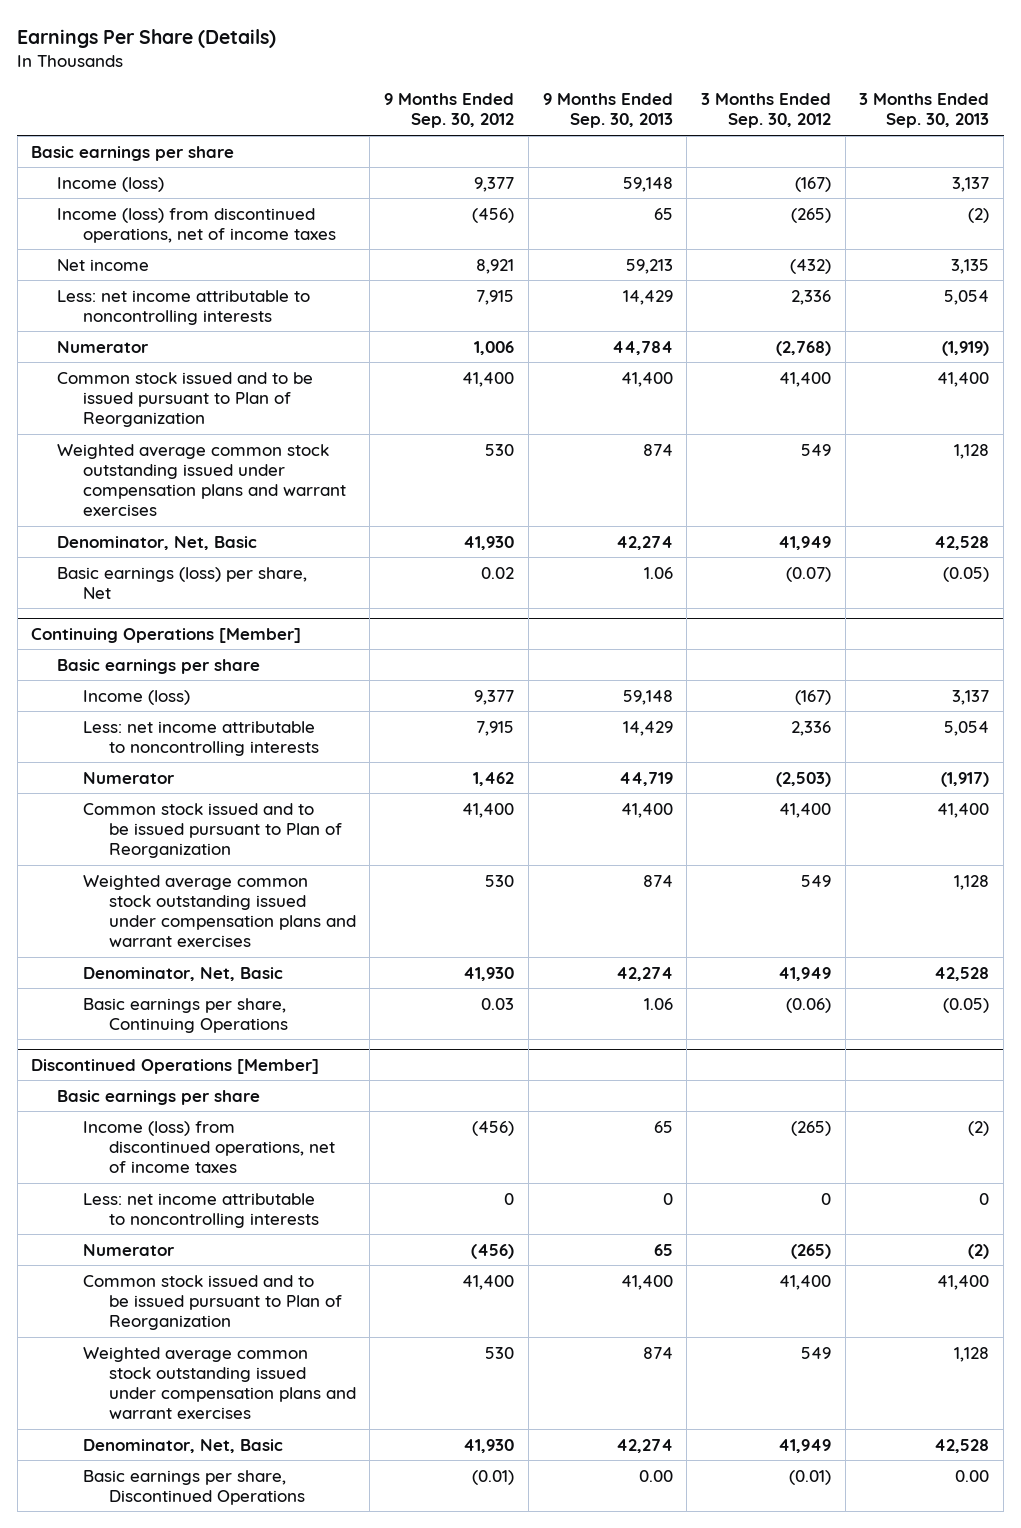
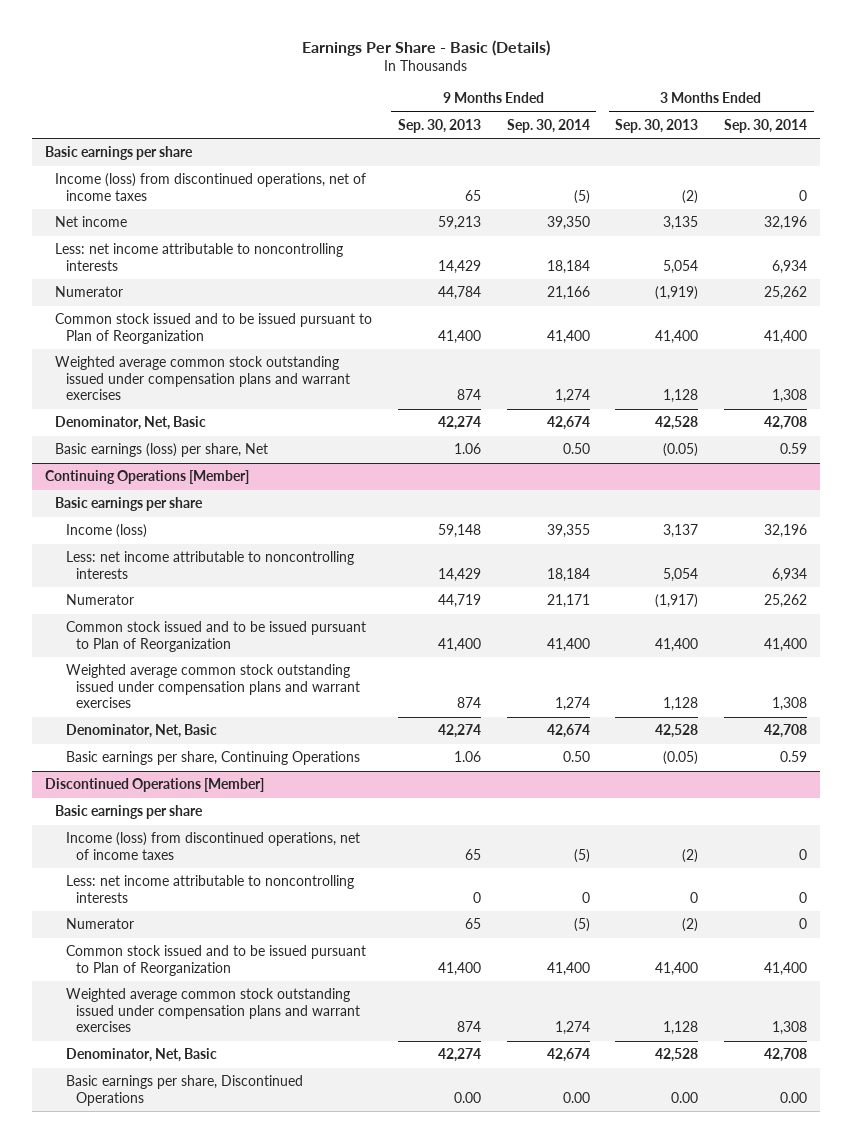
[17,28,277,48] Earnings Per Share (Details) -> [301,39,550,56] Earnings Per Share - Basic (Details)
[384,93,515,129] 9 Months Ended Sep. 30, 2012 -> none
[701,93,832,129] 3 Months Ended Sep. 30, 2012 -> none
none -> [506,118,590,133] Sep. 30, 2014
none -> [724,118,808,133] Sep. 30, 2014
[57,176,165,192] Income (loss) -> none

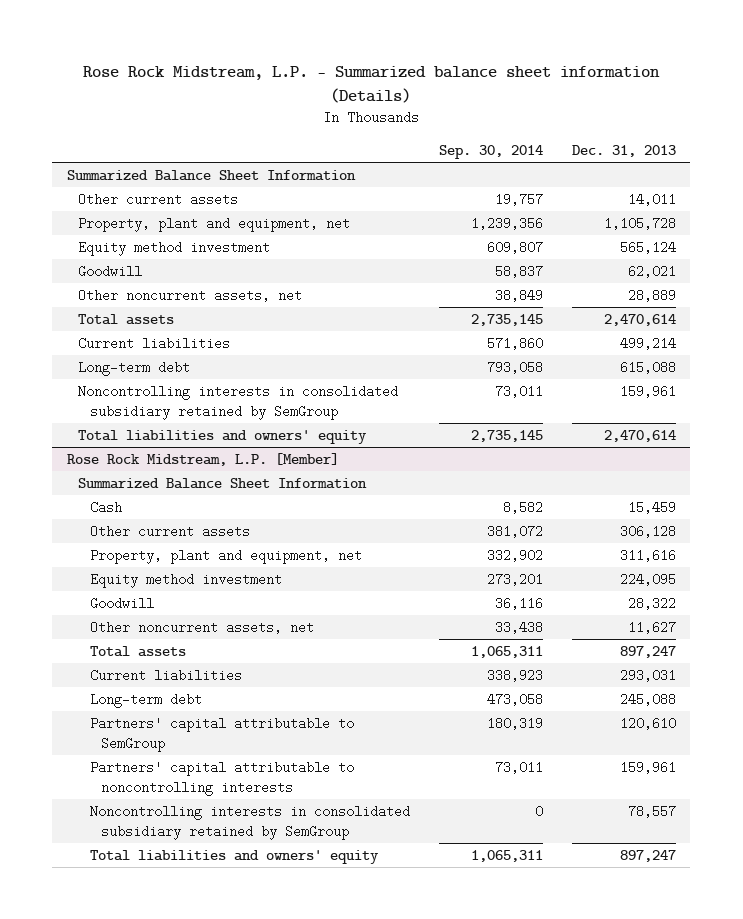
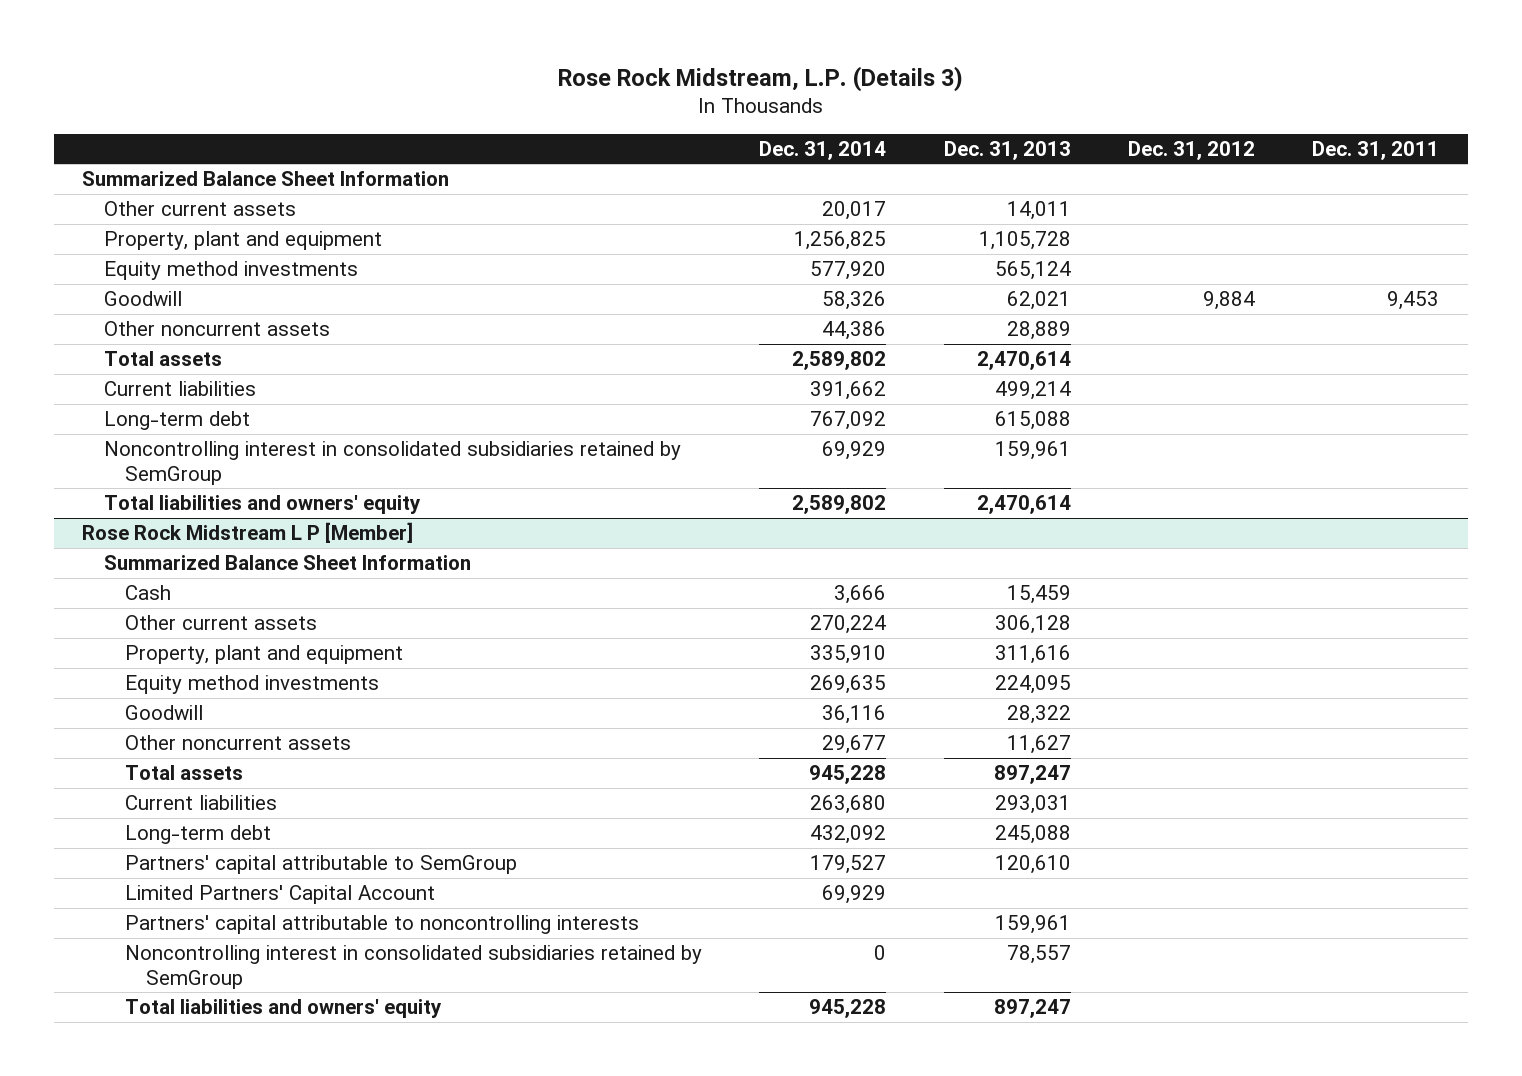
[83,65,661,103] Rose Rock Midstream, L.P. - Summarized balance sheet information (Details) -> [557,65,963,92] Rose Rock Midstream, L.P. (Details 3)
[438,144,543,159] Sep. 30, 2014 -> none
none -> [759,141,887,161] Dec. 31, 2014
none -> [1128,141,1256,161] Dec. 31, 2012
none -> [1312,141,1440,161] Dec. 31, 2011
[78,216,351,232] Property, plant and equipment, net -> [103,231,382,251] Property, plant and equipment
[78,240,271,256] Equity method investment -> [103,261,358,281] Equity method investments
[78,288,303,302] Other noncurrent assets, net -> [103,321,330,337] Other noncurrent assets
[78,384,399,420] Noncontrolling interests in consolidated subsidiary retained by SemGroup -> [103,441,681,485] Noncontrolling interest in consolidated subsidiaries retained by SemGroup
[66,452,339,466] Rose Rock Midstream, L.P. [Member] -> [82,522,414,544] Rose Rock Midstream L P [Member]
[89,548,362,564] Property, plant and equipment, net -> [125,645,404,665] Property, plant and equipment
[89,572,282,588] Equity method investment -> [125,675,380,695] Equity method investments
[89,620,314,634] Other noncurrent assets, net -> [125,735,352,751] Other noncurrent assets
none -> [125,885,436,905] Limited Partners' Capital Account
[89,804,410,840] Noncontrolling interests in consolidated subsidiary retained by SemGroup -> [125,945,703,989] Noncontrolling interest in consolidated subsidiaries retained by SemGroup

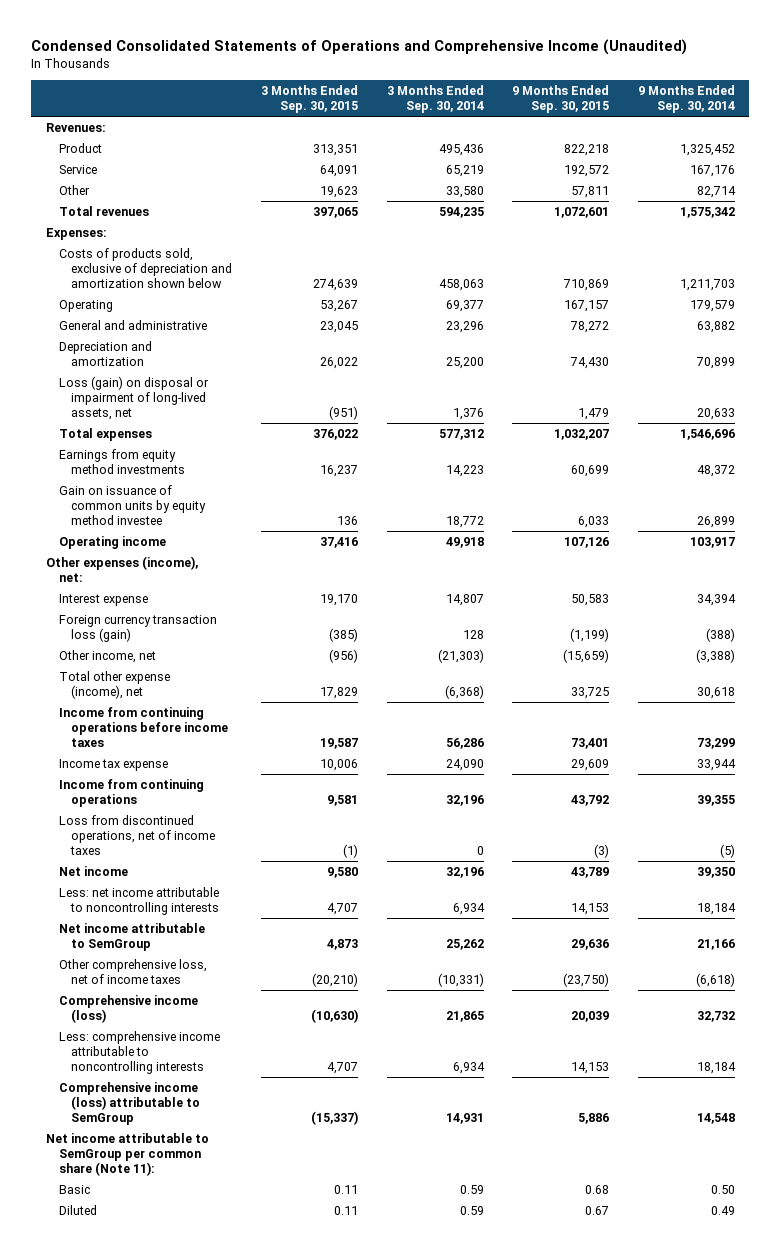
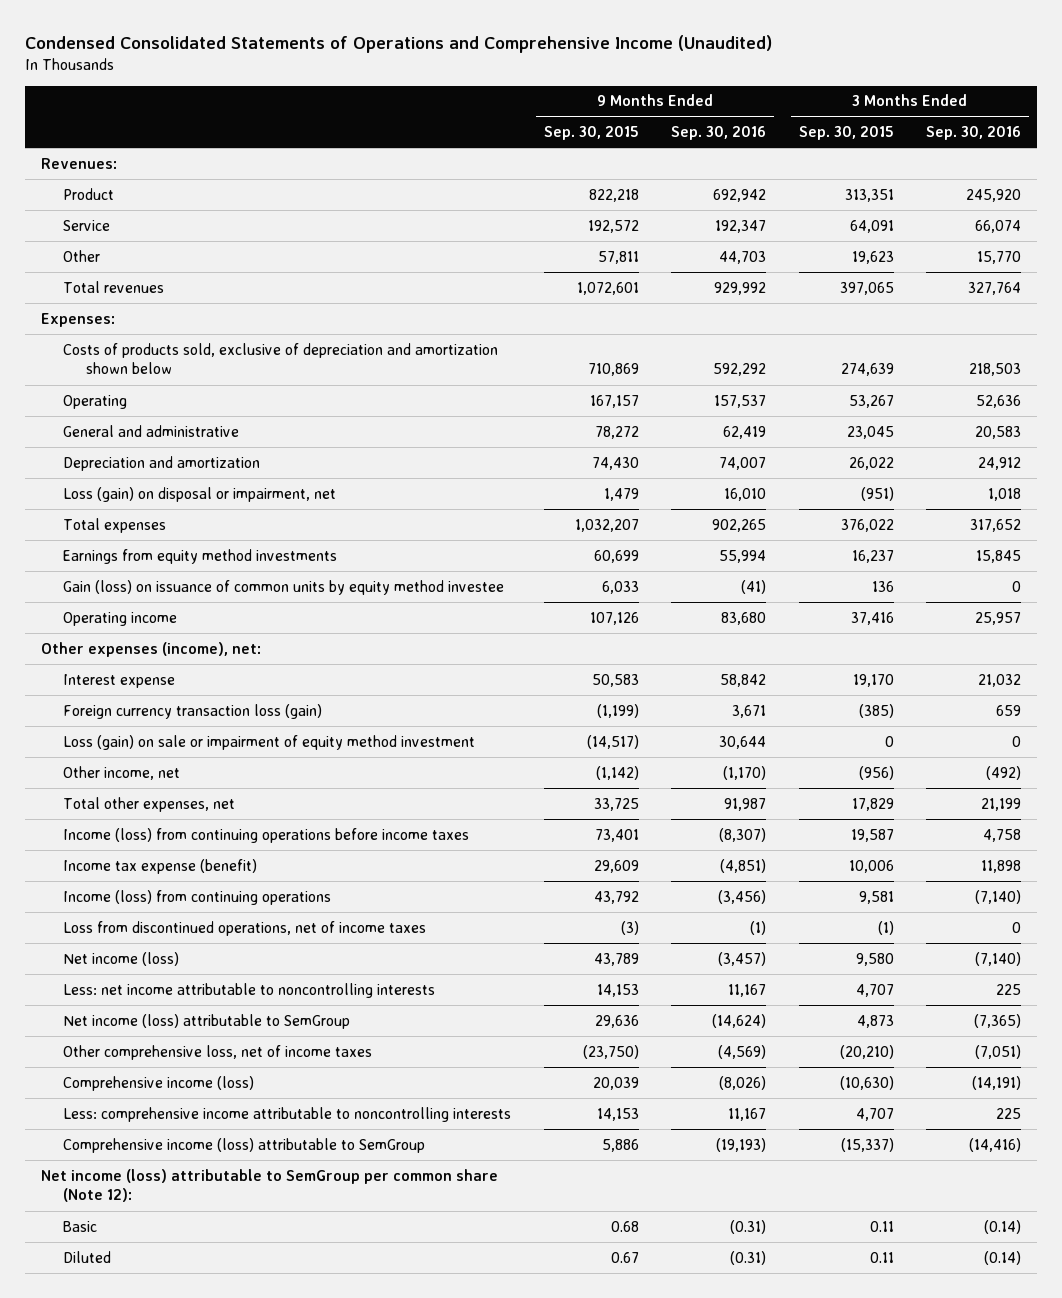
[386,85,484,114] 3 Months Ended Sep. 30, 2014 -> none
[637,85,735,114] 9 Months Ended Sep. 30, 2014 -> none
none -> [671,126,767,141] Sep. 30, 2016
none -> [925,126,1021,141] Sep. 30, 2016
[58,375,209,420] Loss (gain) on disposal or impairment of long-lived assets, net -> [63,486,337,502] Loss (gain) on disposal or impairment, net
[58,484,207,525] Gain on issuance of common units by equity method investee -> [63,579,505,595] Gain (loss) on issuance of common units by equity method investee
none -> [63,734,476,750] Loss (gain) on sale or impairment of equity method investment
[563,648,610,663] (15,659) -> [595,765,639,780] (1,142)
[58,670,170,699] Total other expense (income), net -> [63,796,236,812] Total other expenses, net
[58,706,229,747] Income from continuing operations before income taxes -> [63,827,470,843] Income (loss) from continuing operations before income taxes
[58,758,168,771] Income tax expense -> [63,858,258,874] Income tax expense (benefit)
[58,778,204,807] Income from continuing operations -> [63,889,332,905] Income (loss) from continuing operations
[58,865,128,876] Net income -> [63,951,180,966] Net income (loss)
[58,922,205,951] Net income attributable to SemGroup -> [63,1013,351,1029] Net income (loss) attributable to SemGroup
[45,1132,209,1176] Net income attributable to SemGroup per common share (Note 11): -> [40,1168,498,1203] Net income (loss) attributable to SemGroup per common share (Note 12):

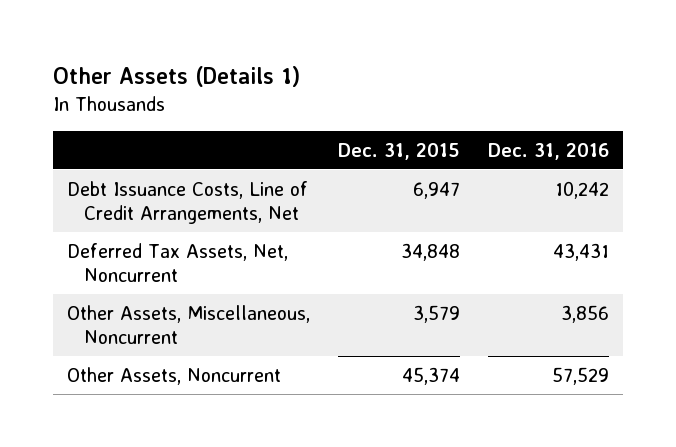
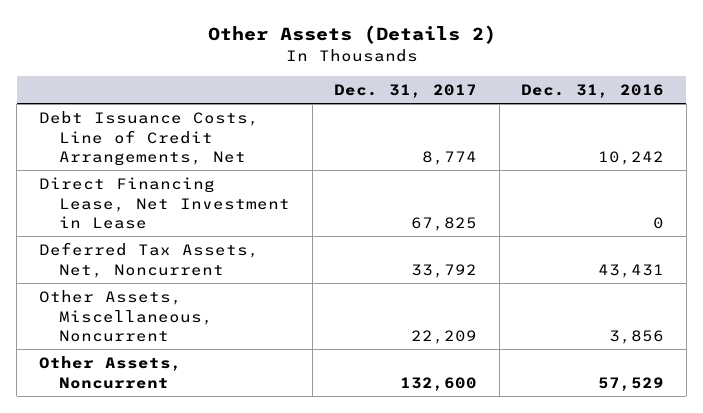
[52,65,300,87] Other Assets (Details 1) -> [207,25,496,45] Other Assets (Details 2)
[338,142,461,160] Dec. 31, 2015 -> none
none -> [334,83,478,98] Dec. 31, 2017
none -> [38,176,291,230] Direct Financing Lease, Net Investment in Lease

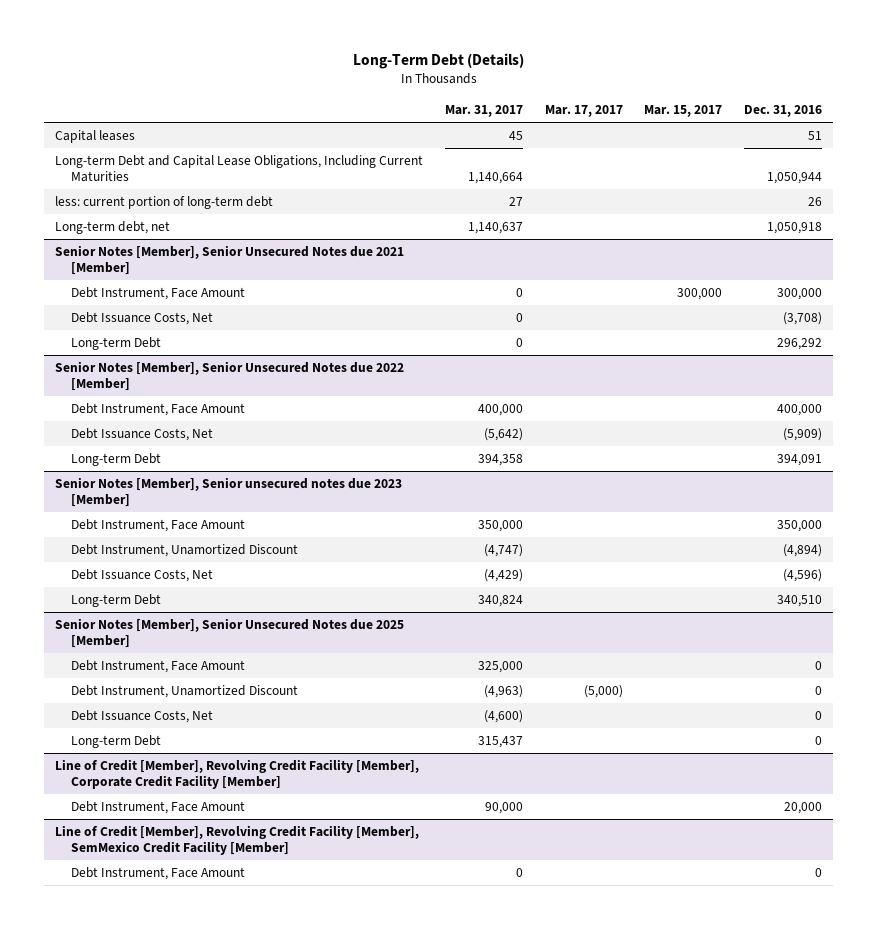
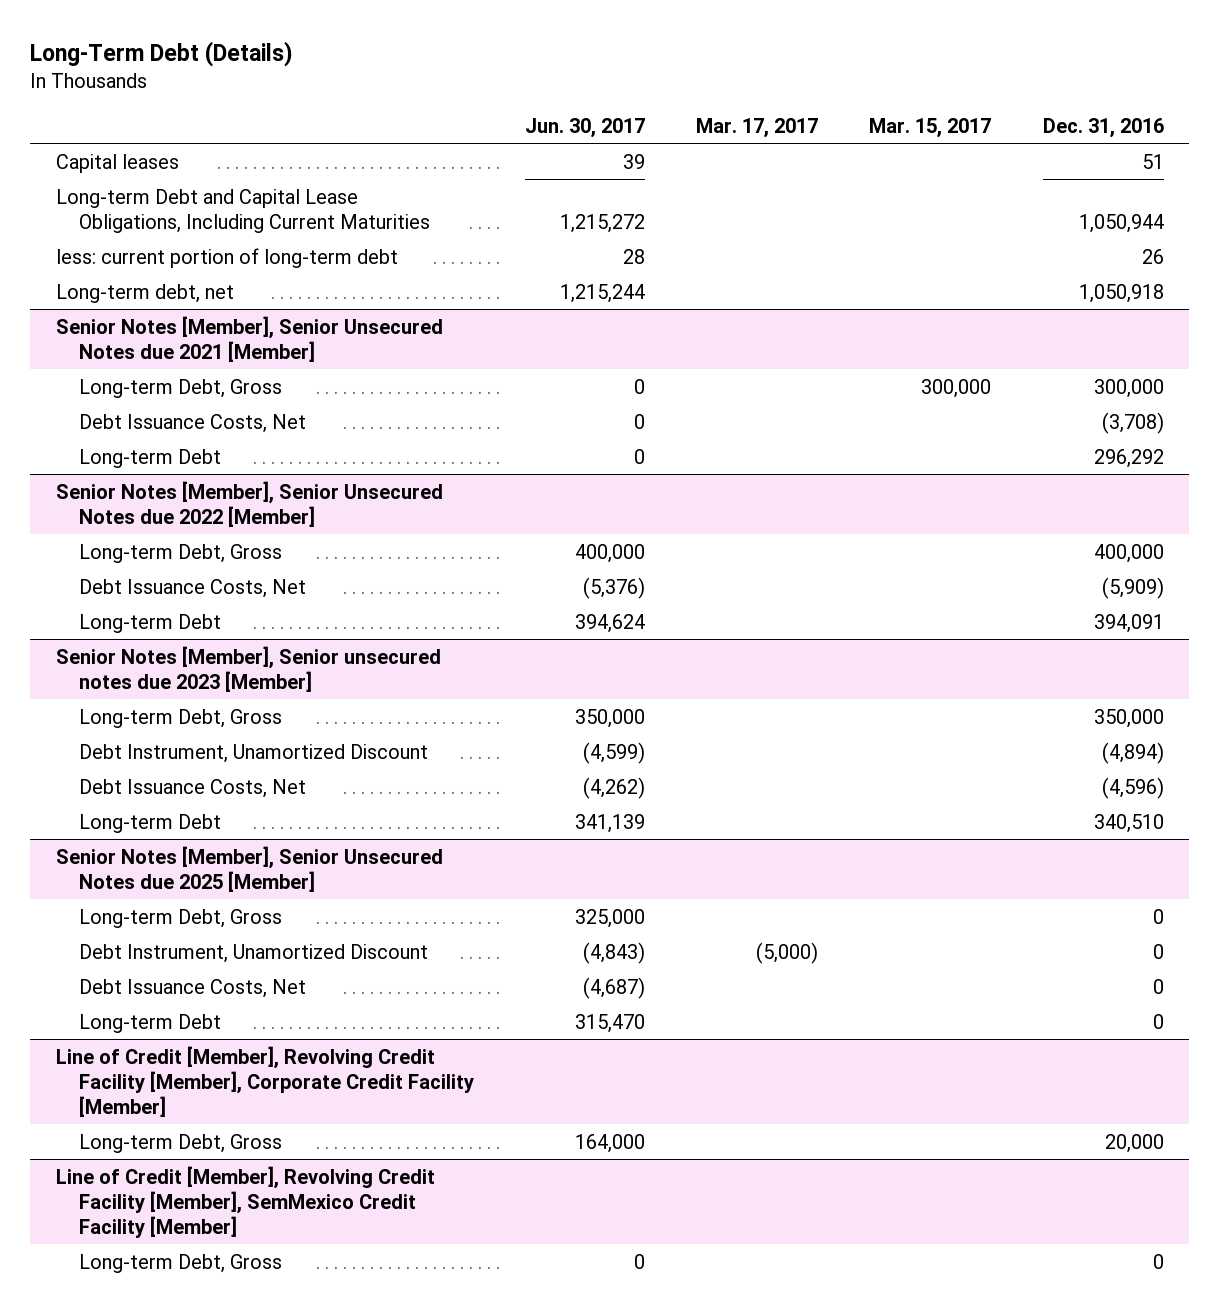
[444,104,523,117] Mar. 31, 2017 -> none
none -> [525,117,646,138] Jun. 30, 2017
[70,287,245,301] Debt Instrument, Face Amount -> [78,378,282,398] Long-term Debt, Gross
[70,403,245,417] Debt Instrument, Face Amount -> [78,543,282,563] Long-term Debt, Gross
[70,519,245,533] Debt Instrument, Face Amount -> [78,708,282,728] Long-term Debt, Gross
[70,660,245,674] Debt Instrument, Face Amount -> [78,908,282,928] Long-term Debt, Gross
[70,801,245,815] Debt Instrument, Face Amount -> [78,1133,282,1153] Long-term Debt, Gross
[70,867,245,881] Debt Instrument, Face Amount -> [78,1253,282,1273] Long-term Debt, Gross

